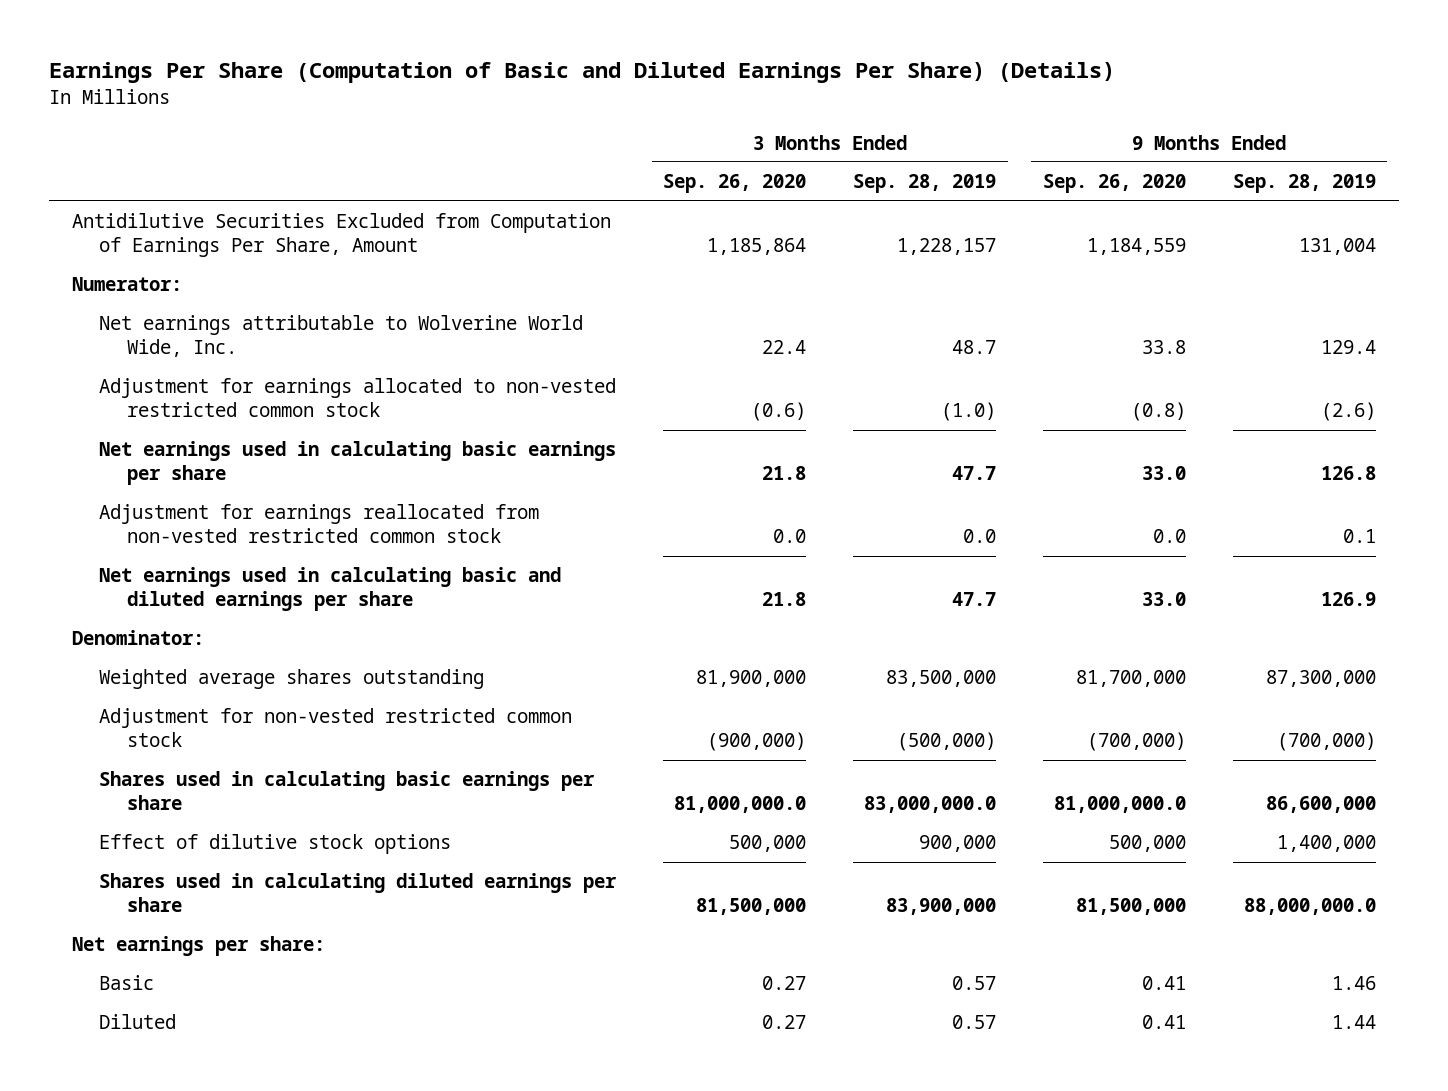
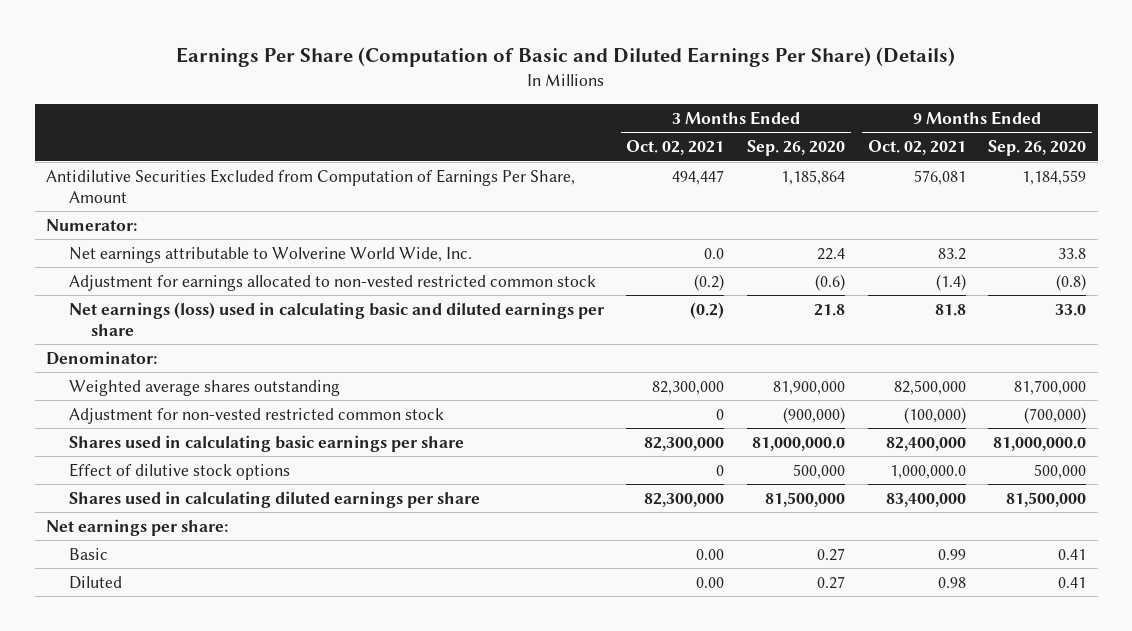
[853,174,997,194] Sep. 28, 2019 -> none
[1232,174,1376,194] Sep. 28, 2019 -> none
none -> [626,140,725,156] Oct. 02, 2021
none -> [867,140,966,156] Oct. 02, 2021
[99,441,617,486] Net earnings used in calculating basic earnings per share -> none
[99,504,540,544] Adjustment for earnings reallocated from non-vested restricted common stock -> none
[99,567,562,612] Net earnings used in calculating basic and diluted earnings per share -> [68,301,605,337] Net earnings (loss) used in calculating basic and diluted earnings per share

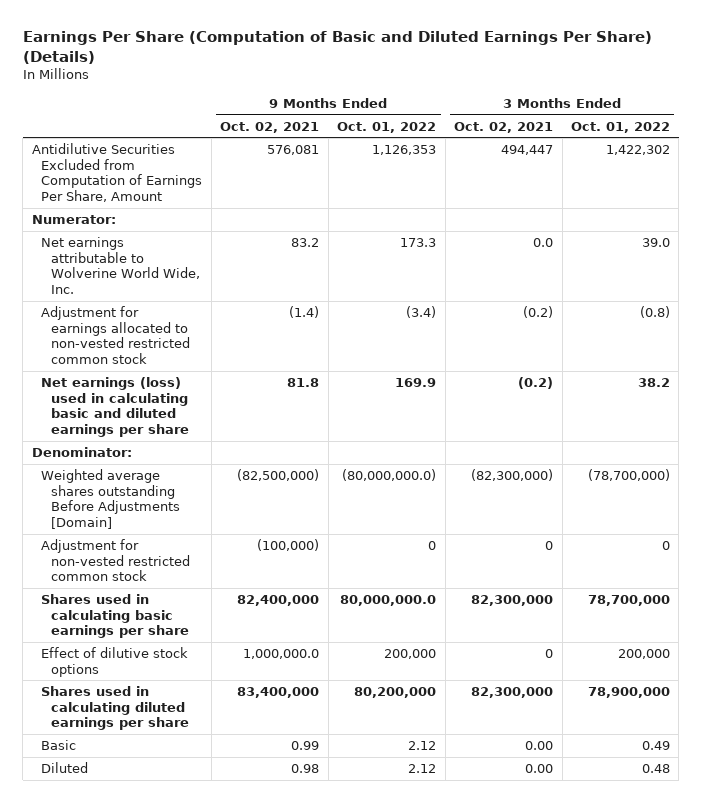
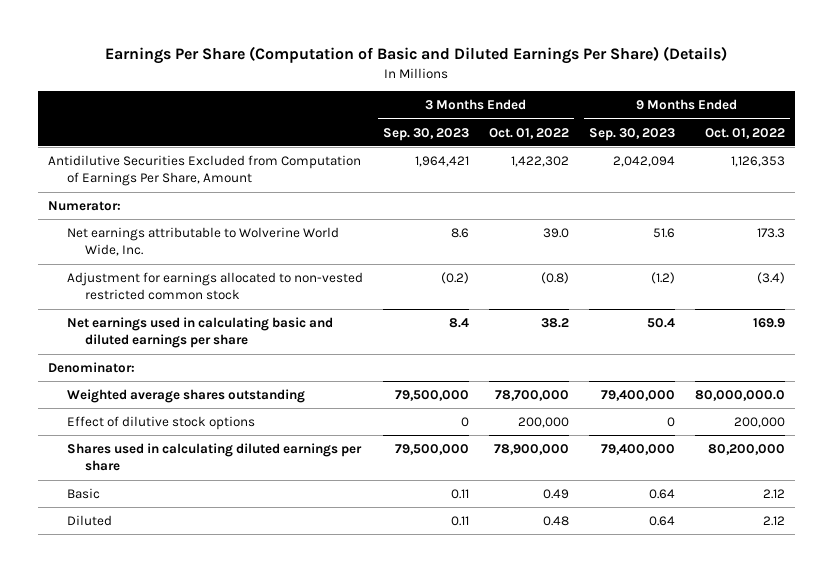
[220,121,320,133] Oct. 02, 2021 -> none
[454,121,554,133] Oct. 02, 2021 -> none
none -> [382,127,469,141] Sep. 30, 2023
none -> [588,127,675,141] Sep. 30, 2023
[41,376,190,437] Net earnings (loss) used in calculating basic and diluted earnings per share -> [66,316,333,349] Net earnings used in calculating basic and diluted earnings per share
[41,468,181,529] Weighted average shares outstanding Before Adjustments [Domain] -> none
[41,538,191,582] Adjustment for non-vested restricted common stock -> none
[41,593,190,639] Shares used in calculating basic earnings per share -> [66,388,305,403] Weighted average shares outstanding

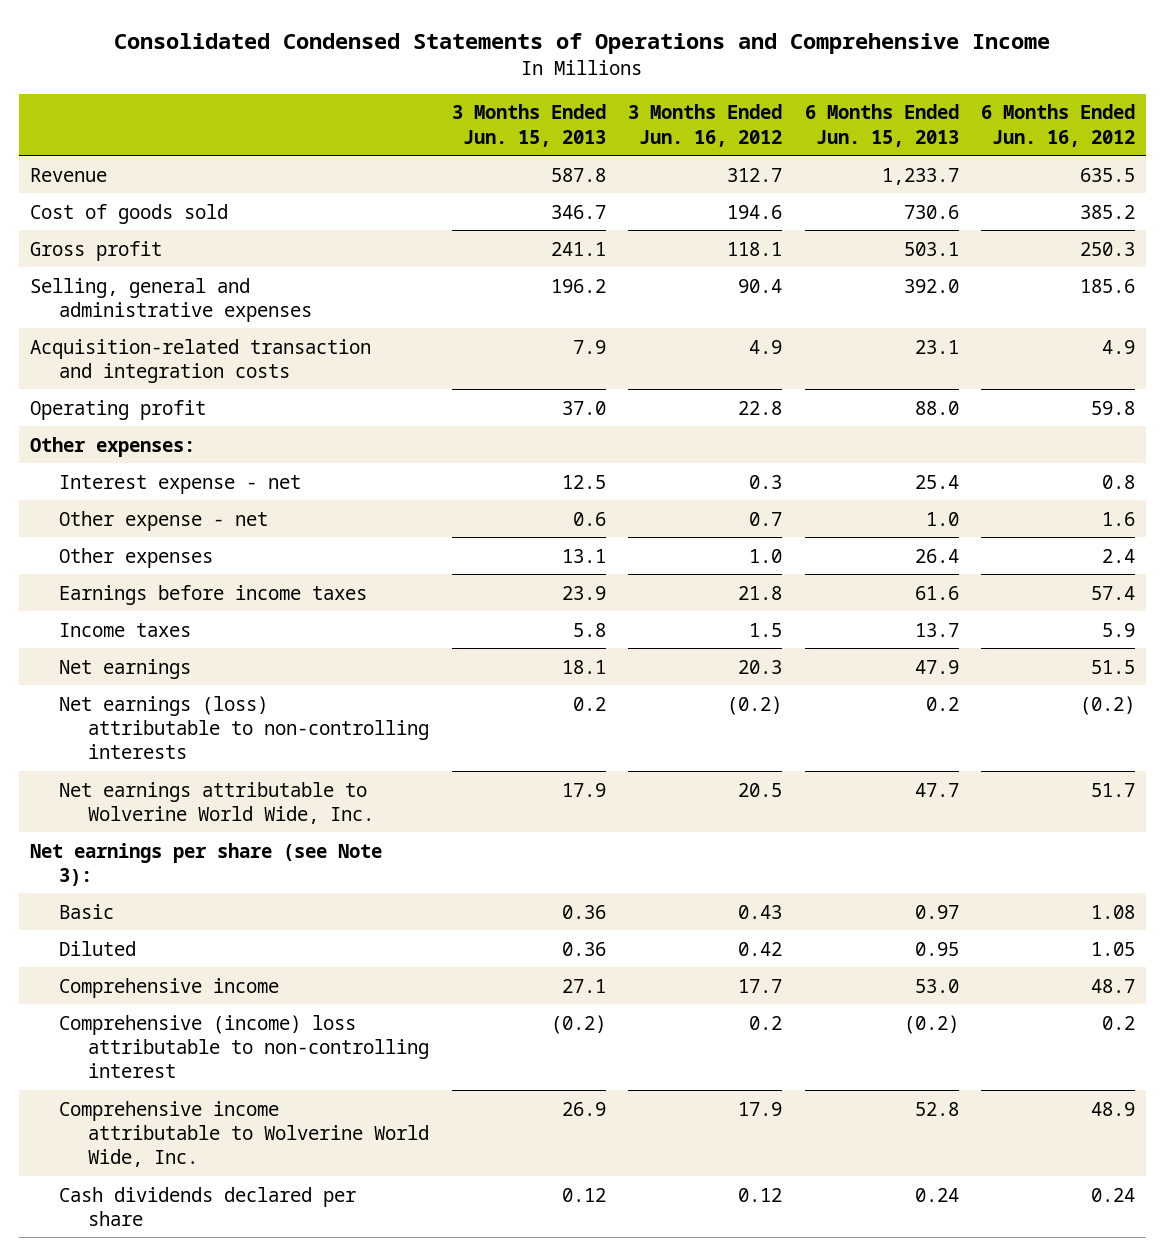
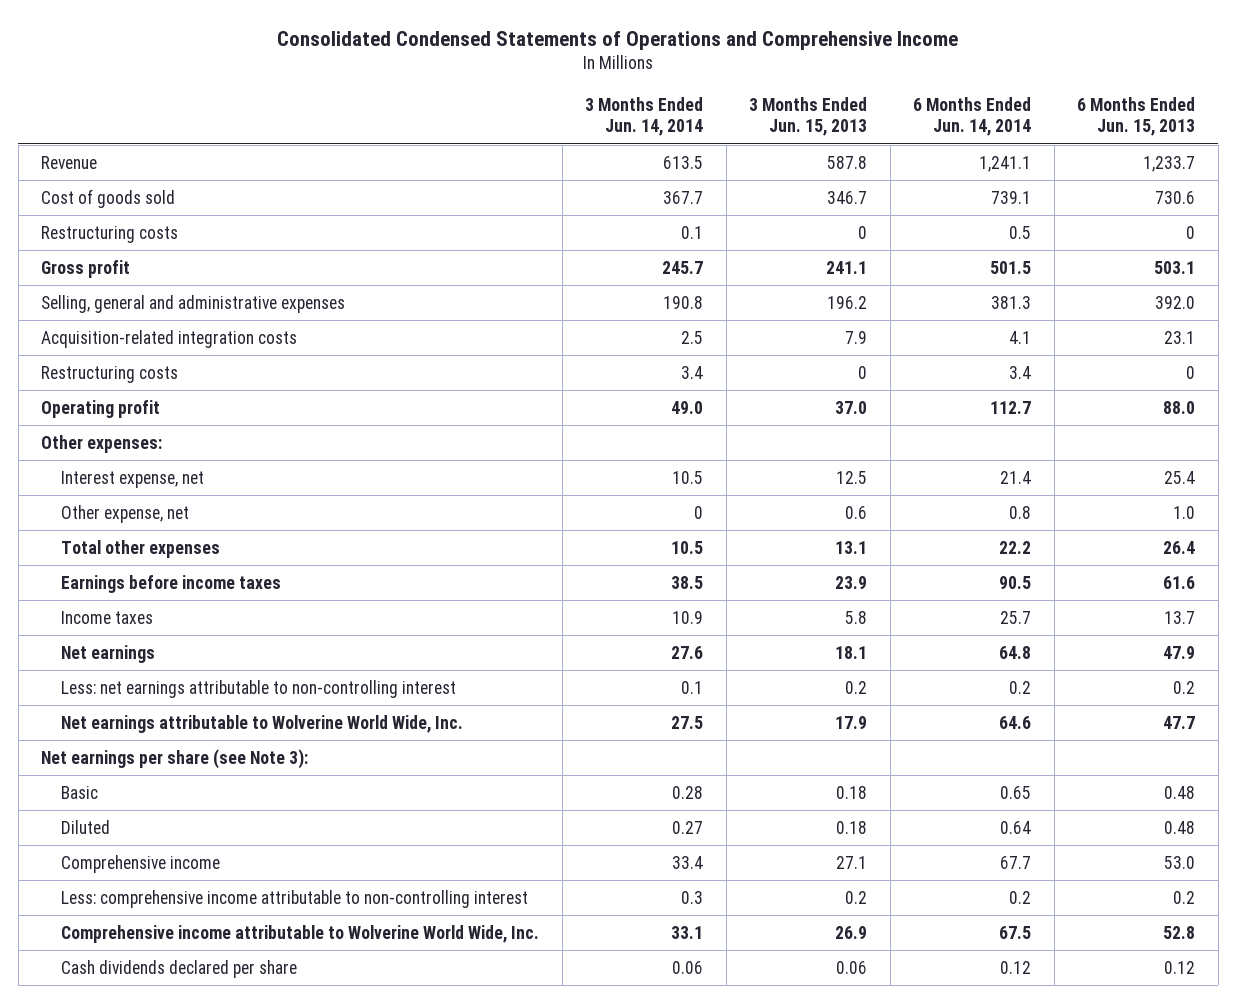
[628,104,783,147] 3 Months Ended Jun. 16, 2012 -> none
[980,104,1135,147] 6 Months Ended Jun. 16, 2012 -> none
none -> [585,97,704,137] 3 Months Ended Jun. 14, 2014
none -> [913,97,1032,137] 6 Months Ended Jun. 14, 2014
none -> [41,225,179,243] Restructuring costs
[29,338,371,383] Acquisition-related transaction and integration costs -> [41,329,298,348] Acquisition-related integration costs
none -> [41,365,179,383] Restructuring costs
[59,474,302,494] Interest expense - net -> [60,470,204,488] Interest expense, net
[59,510,269,531] Other expense - net -> [60,504,189,523] Other expense, net
[59,547,214,568] Other expenses -> [60,539,220,558] Total other expenses
[59,695,430,760] Net earnings (loss) attributable to non-controlling interests -> [60,679,456,698] Less: net earnings attributable to non-controlling interest
[561,904,606,919] 0.36 -> [836,785,868,799] 0.18
[914,904,959,919] 0.97 -> [1164,785,1196,799] 0.48
[561,941,606,956] 0.36 -> [836,820,868,834] 0.18
[914,941,959,956] 0.95 -> [1164,820,1196,834] 0.48
[59,1014,430,1079] Comprehensive (income) loss attributable to non-controlling interest -> [60,889,528,908] Less: comprehensive income attributable to non-controlling interest
[550,1014,606,1034] (0.2) -> [845,890,868,904] 0.2
[903,1014,959,1034] (0.2) -> [1173,890,1196,904] 0.2
[561,1187,606,1202] 0.12 -> [836,960,868,974] 0.06
[914,1187,959,1202] 0.24 -> [1164,960,1196,974] 0.12

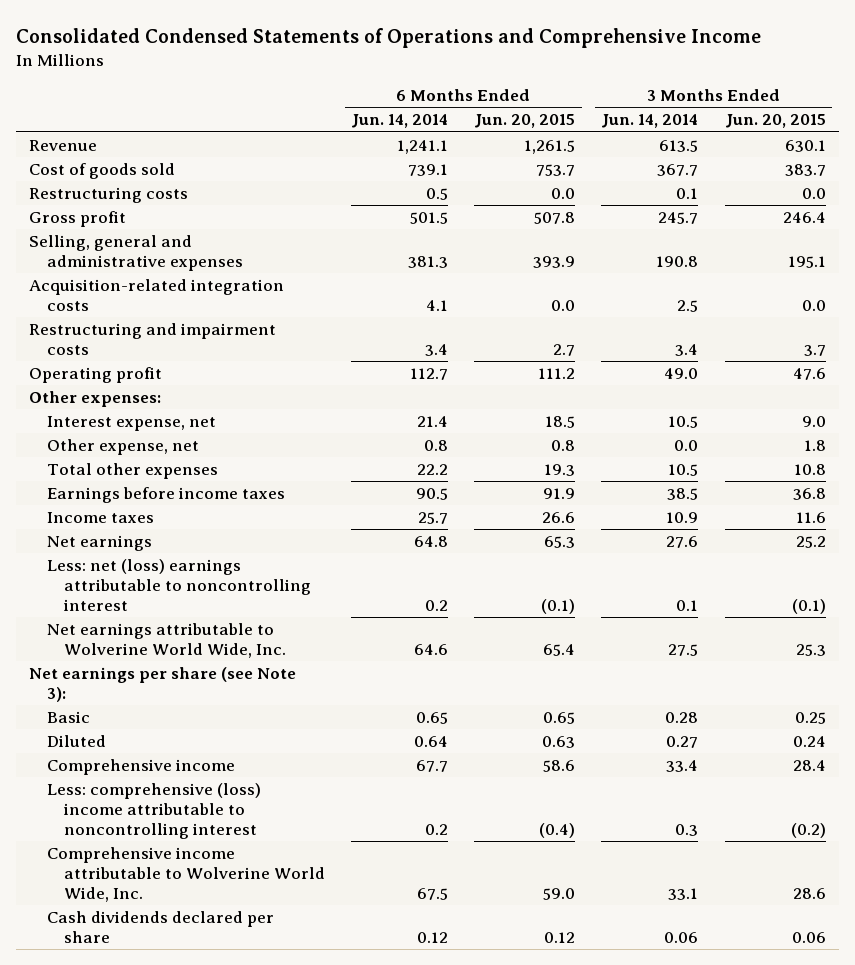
[749,97,868,137] 3 Months Ended Jun. 15, 2013 -> none
[1077,97,1196,137] 6 Months Ended Jun. 15, 2013 -> none
none -> [474,114,576,129] Jun. 20, 2015
none -> [724,114,826,129] Jun. 20, 2015
[41,365,179,383] Restructuring costs -> [29,323,277,355] Restructuring and impairment costs
[694,505,704,519] 0 -> [674,440,699,452] 0.0
[60,679,456,698] Less: net earnings attributable to non-controlling interest -> [46,559,312,611] Less: net (loss) earnings attributable to noncontrolling interest
[60,889,528,908] Less: comprehensive income attributable to non-controlling interest -> [46,783,261,839] Less: comprehensive (loss) income attributable to noncontrolling interest

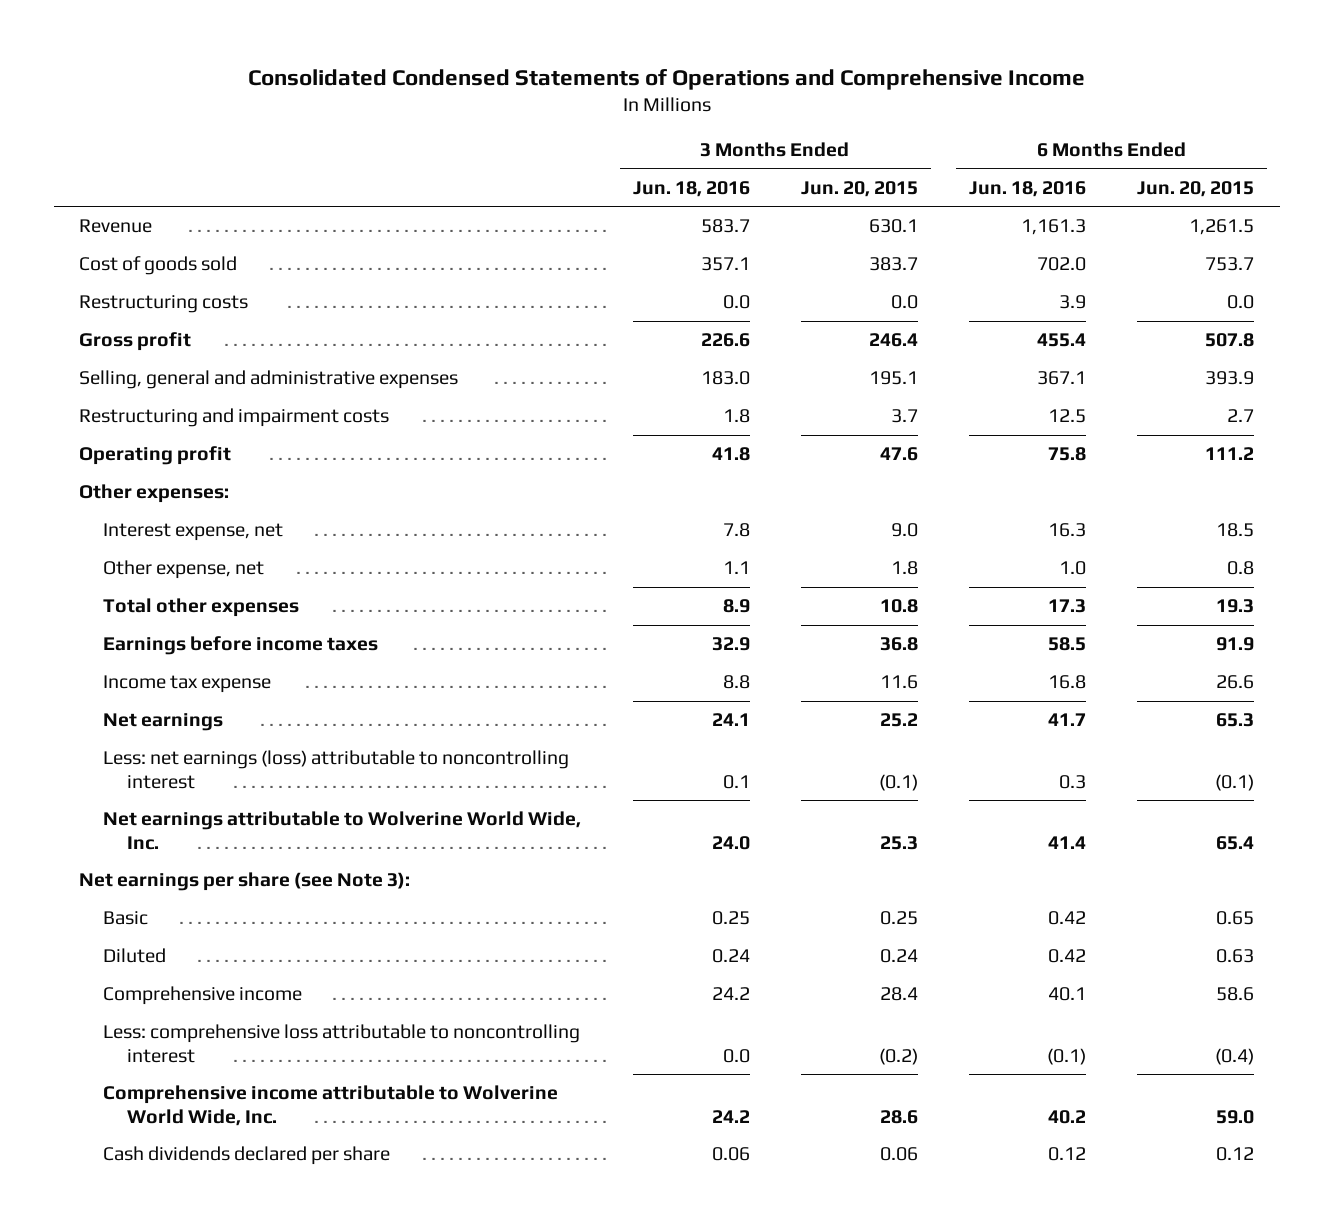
[351,114,449,129] Jun. 14, 2014 -> none
[601,114,699,129] Jun. 14, 2014 -> none
none -> [632,180,750,197] Jun. 18, 2016
none -> [968,180,1086,197] Jun. 18, 2016
[29,279,285,311] Acquisition-related integration costs -> none
[46,512,154,524] Income taxes -> [103,675,272,694] Income tax expense
[46,559,312,611] Less: net (loss) earnings attributable to noncontrolling interest -> [103,750,570,789] Less: net earnings (loss) attributable to noncontrolling interest
[46,783,261,839] Less: comprehensive (loss) income attributable to noncontrolling interest -> [103,1024,581,1063] Less: comprehensive loss attributable to noncontrolling interest

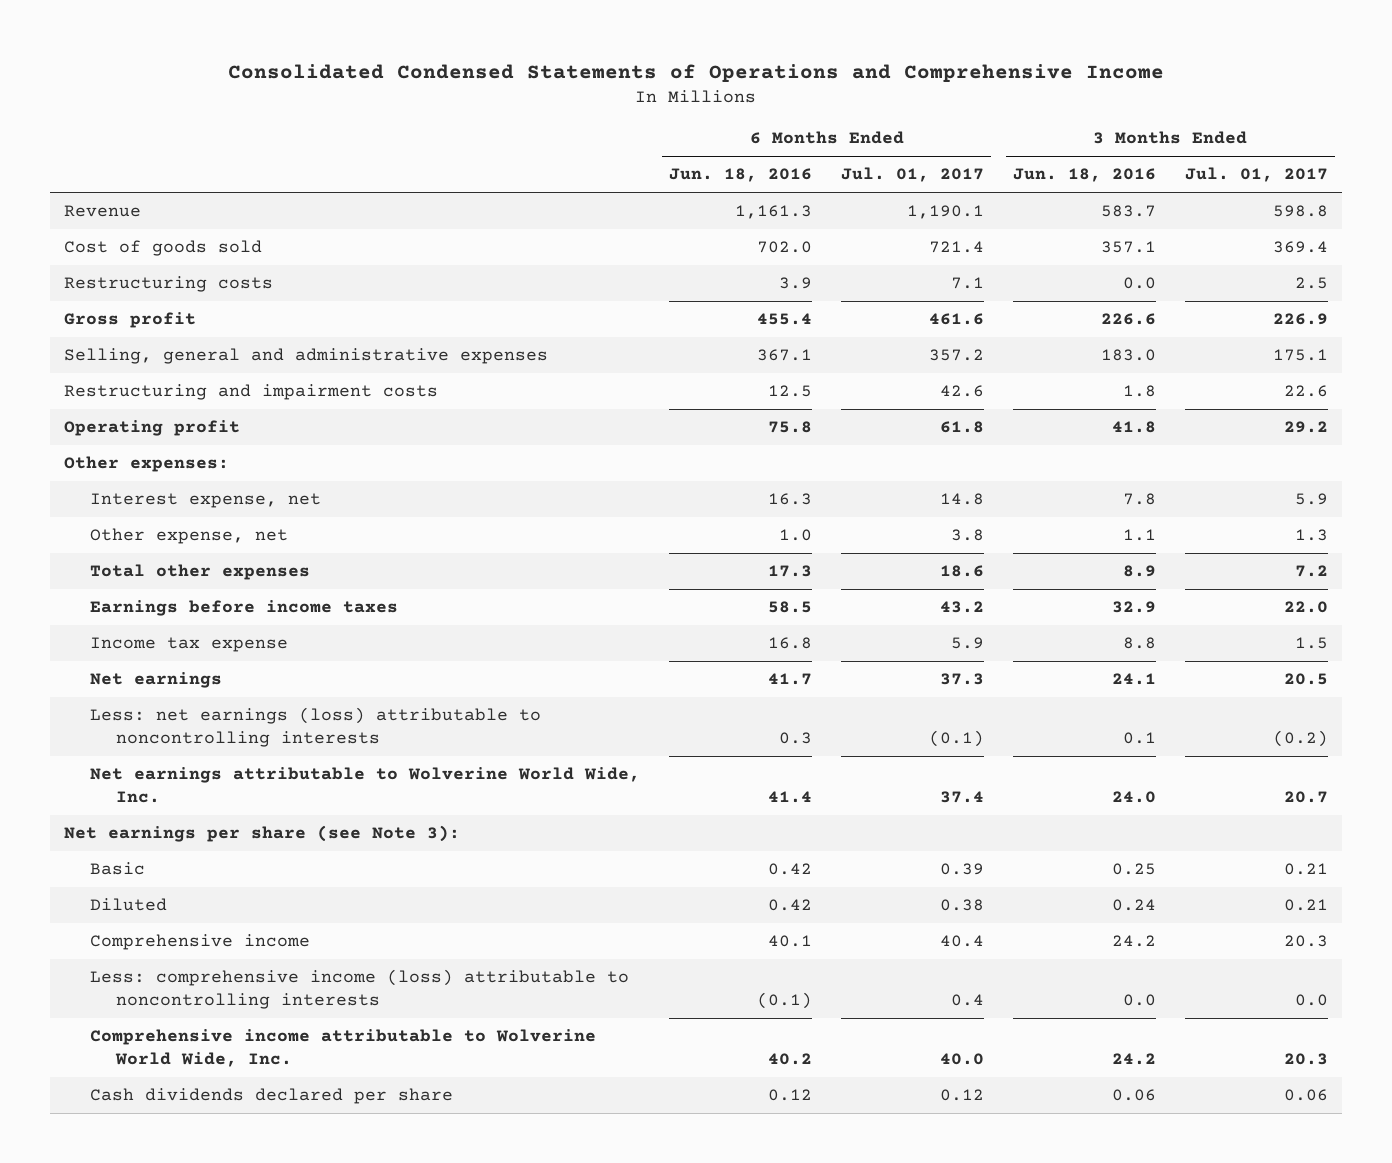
[800,180,918,197] Jun. 20, 2015 -> none
[1137,180,1255,197] Jun. 20, 2015 -> none
none -> [840,167,984,183] Jul. 01, 2017
none -> [1184,167,1328,183] Jul. 01, 2017
[103,750,570,789] Less: net earnings (loss) attributable to noncontrolling interest -> [90,707,542,748] Less: net earnings (loss) attributable to noncontrolling interests
[103,1024,581,1063] Less: comprehensive loss attributable to noncontrolling interest -> [90,969,630,1010] Less: comprehensive income (loss) attributable to noncontrolling interests

